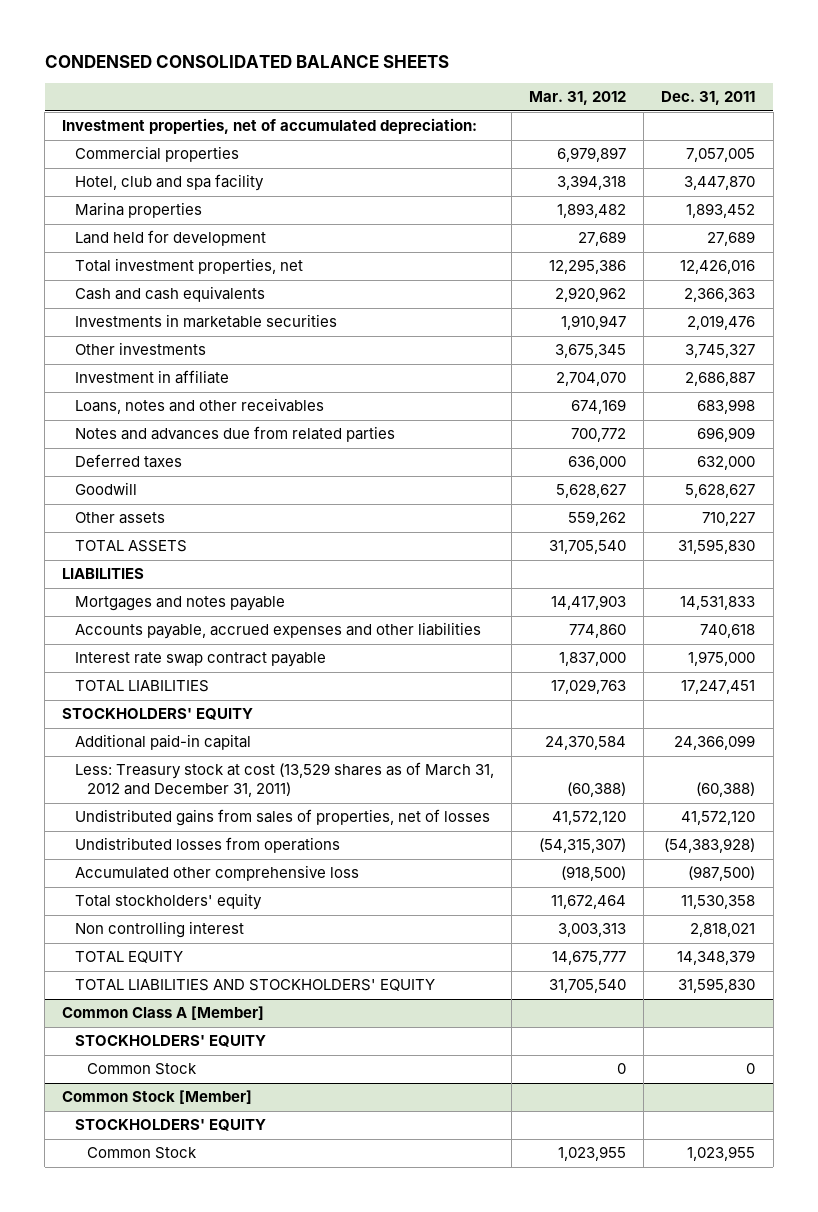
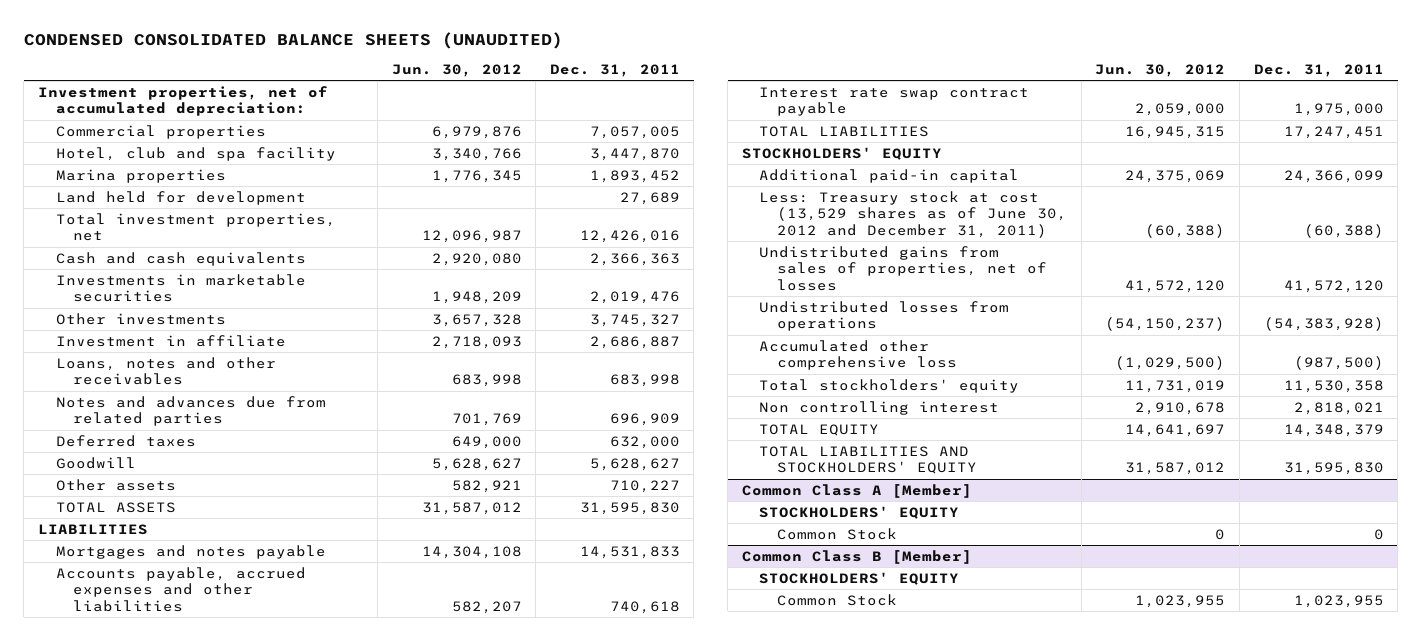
[44,54,449,68] CONDENSED CONSOLIDATED BALANCE SHEETS -> [23,31,563,49] CONDENSED CONSOLIDATED BALANCE SHEETS (UNAUDITED)
[529,91,627,106] Mar. 31, 2012 -> none
none -> [391,63,522,77] Jun. 30, 2012
[74,762,494,798] Less: Treasury stock at cost (13,529 shares as of March 31, 2012 and December 31, 2011) -> [759,190,1068,238] Less: Treasury stock at cost (13,529 shares as of June 30, 2012 and December 31, 2011)
[62,1090,253,1105] Common Stock [Member] -> none
none -> [741,549,972,564] Common Class B [Member]

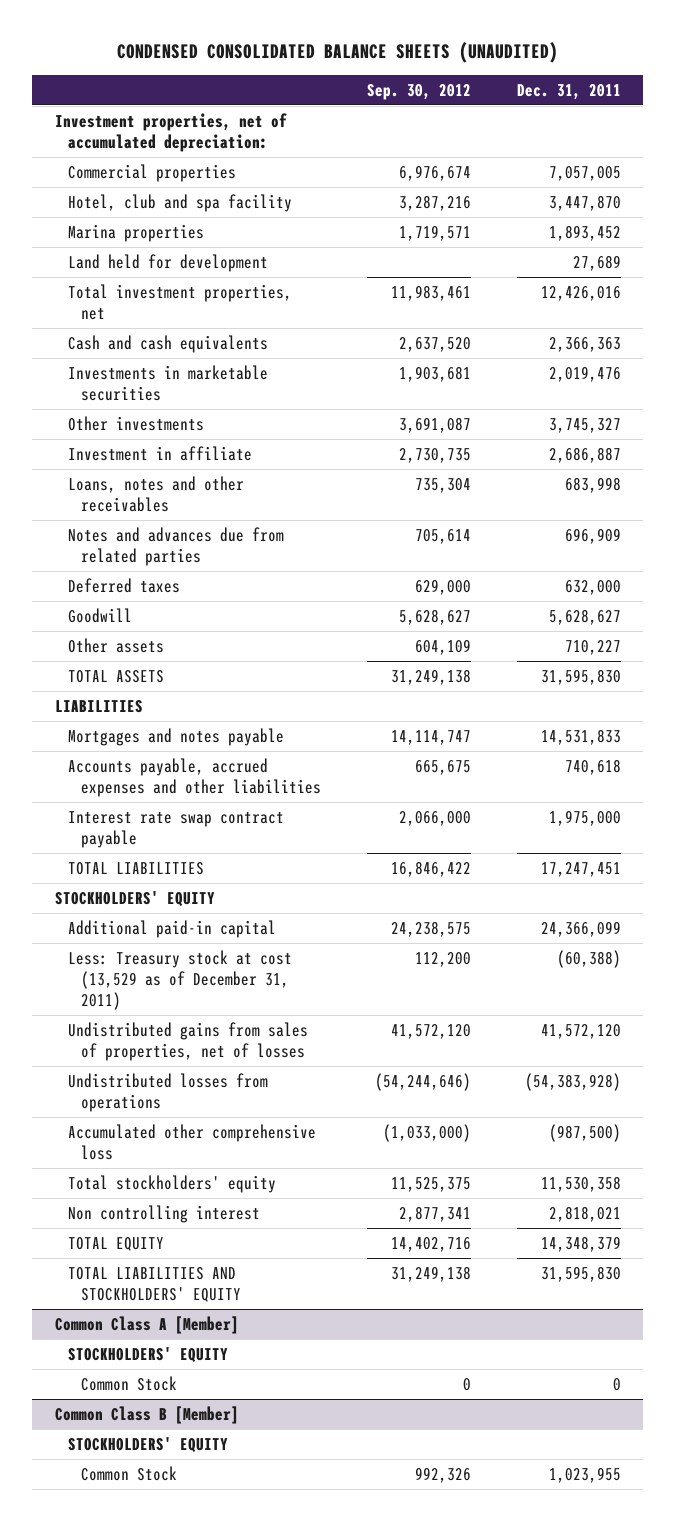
[391,63,522,77] Jun. 30, 2012 -> none
none -> [366,83,471,100] Sep. 30, 2012
[759,190,1068,238] Less: Treasury stock at cost (13,529 shares as of June 30, 2012 and December 31, 2011) -> [68,949,293,1010] Less: Treasury stock at cost (13,529 as of December 31, 2011)

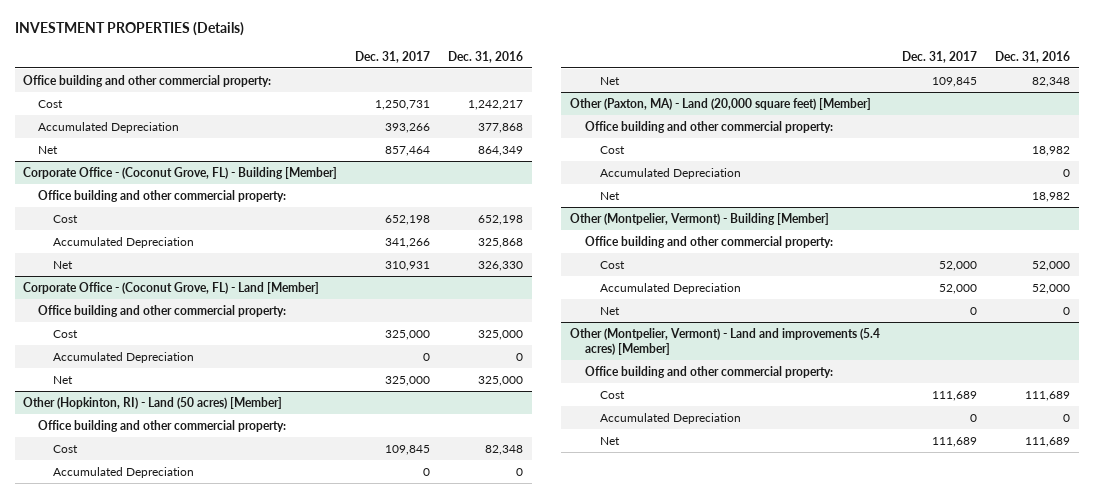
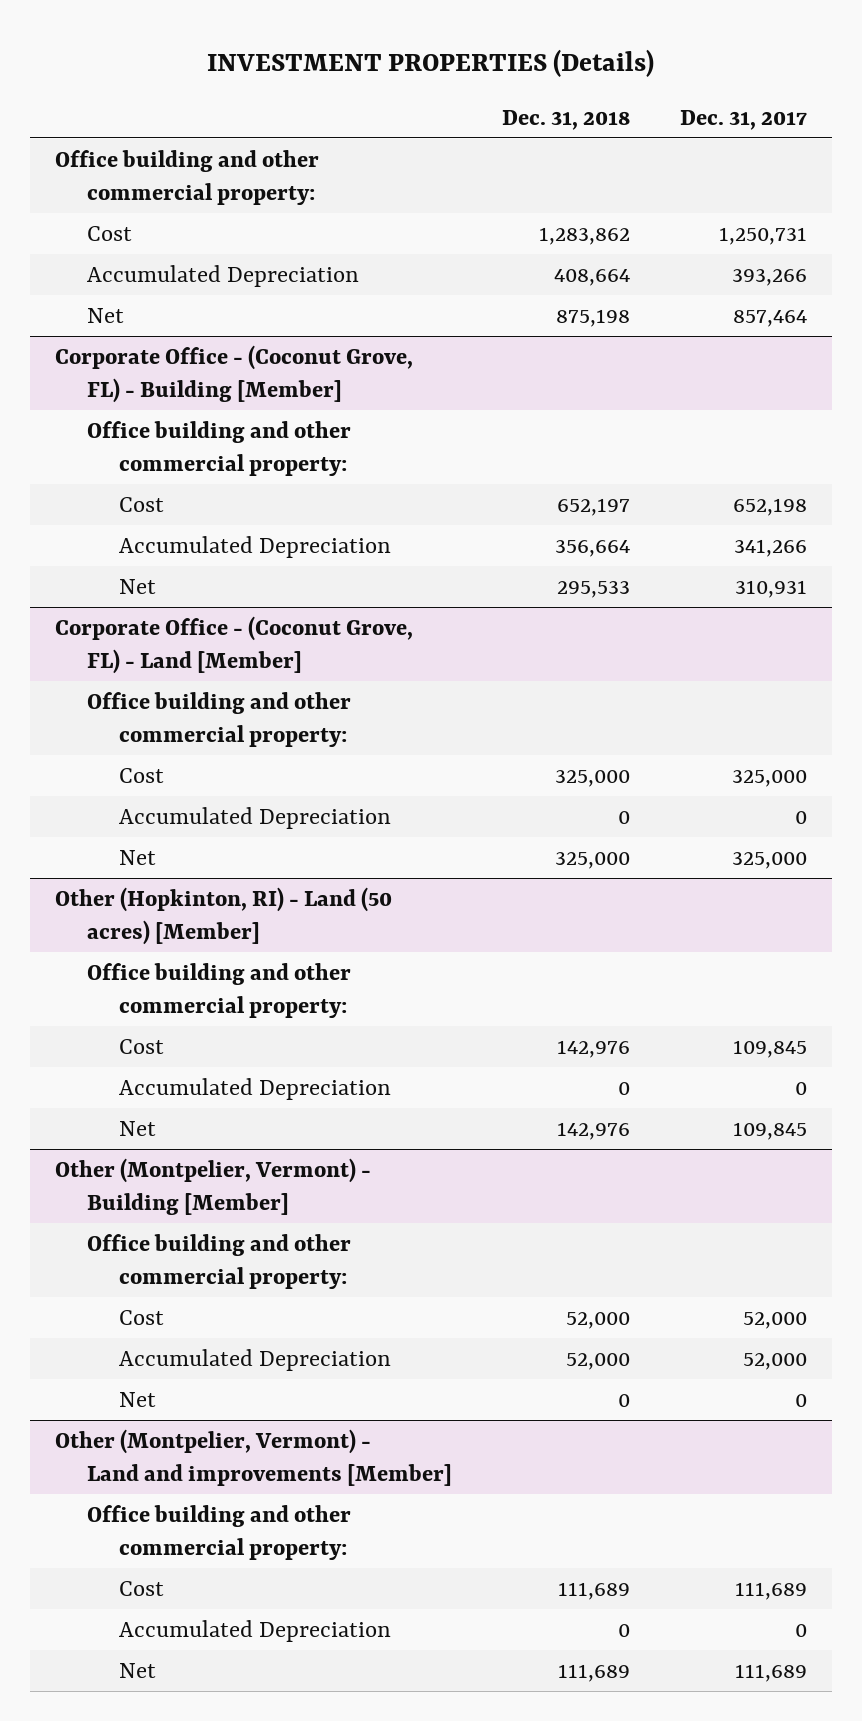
[447,50,523,63] Dec. 31, 2016 -> none
none -> [501,109,630,130] Dec. 31, 2018
[570,97,872,110] Other (Paxton, MA) - Land (20,000 square feet) [Member] -> none
[585,120,834,133] Office building and other commercial property: -> none
[600,145,626,154] Cost -> none
[600,167,742,179] Accumulated Depreciation -> none
[600,191,621,200] Net -> none
[570,327,881,356] Other (Montpelier, Vermont) - Land and improvements (5.4 acres) [Member] -> [54,1429,452,1487] Other (Montpelier, Vermont) - Land and improvements [Member]

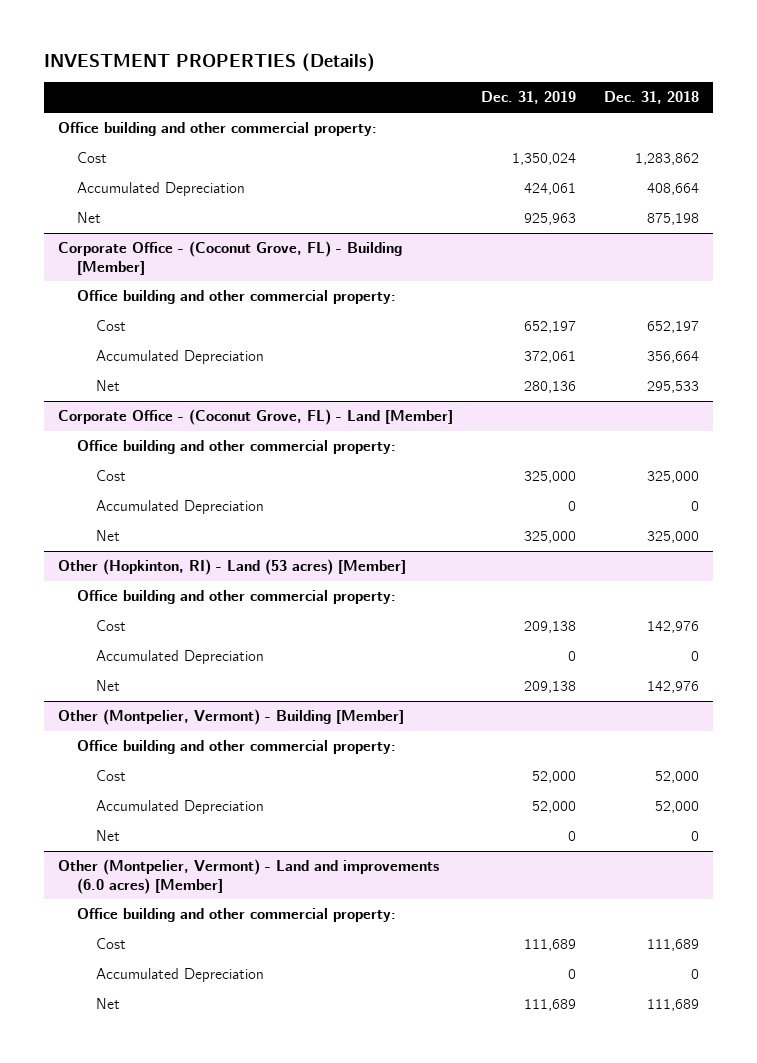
[679,109,807,130] Dec. 31, 2017 -> none
none -> [480,91,576,105] Dec. 31, 2019
[54,887,392,946] Other (Hopkinton, RI) - Land (50 acres) [Member] -> [57,559,406,576] Other (Hopkinton, RI) - Land (53 acres) [Member]
[54,1429,452,1487] Other (Montpelier, Vermont) - Land and improvements [Member] -> [57,859,439,894] Other (Montpelier, Vermont) - Land and improvements (6.0 acres) [Member]

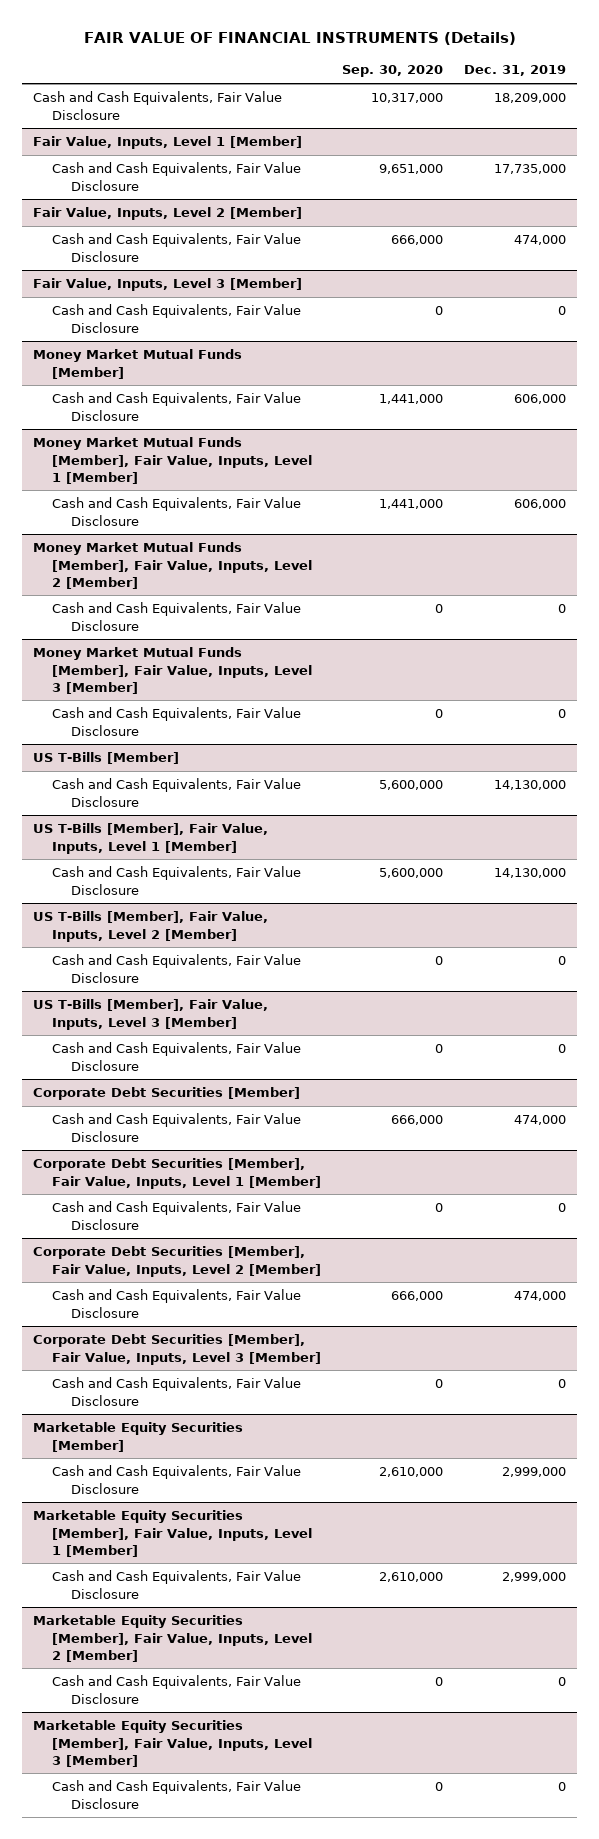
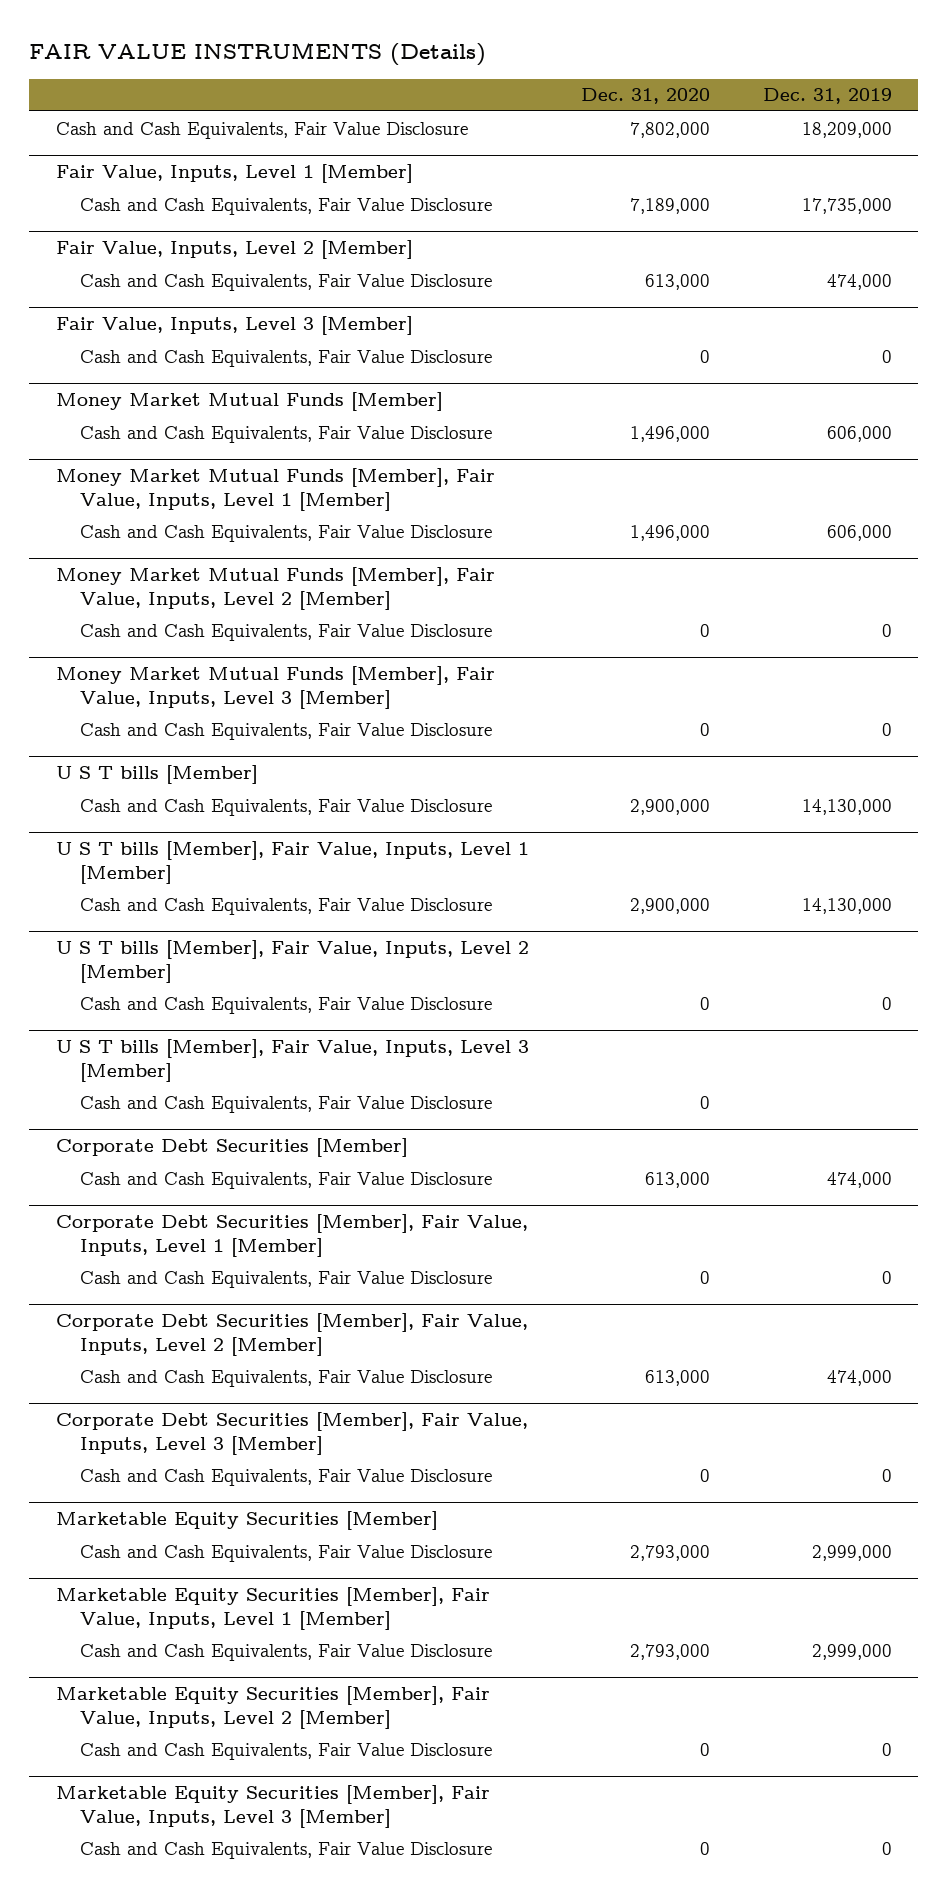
[83,31,516,45] FAIR VALUE OF FINANCIAL INSTRUMENTS (Details) -> [29,42,487,67] FAIR VALUE INSTRUMENTS (Details)
[342,65,444,78] Sep. 30, 2020 -> none
none -> [581,88,711,105] Dec. 31, 2020
[32,752,179,765] US T-Bills [Member] -> [55,765,258,785] U S T bills [Member]
[32,823,268,854] US T-Bills [Member], Fair Value, Inputs, Level 1 [Member] -> [55,841,529,885] U S T bills [Member], Fair Value, Inputs, Level 1 [Member]
[52,954,302,983] Cash and Cash Equivalents, Fair Value Disclosure -> none
[32,999,268,1030] US T-Bills [Member], Fair Value, Inputs, Level 3 [Member] -> none
[32,911,268,942] US T-Bills [Member], Fair Value, Inputs, Level 2 [Member] -> [55,940,529,984] U S T bills [Member], Fair Value, Inputs, Level 2 [Member]
none -> [55,1039,529,1083] U S T bills [Member], Fair Value, Inputs, Level 3 [Member]
none -> [80,1095,493,1113] Cash and Cash Equivalents, Fair Value Disclosure

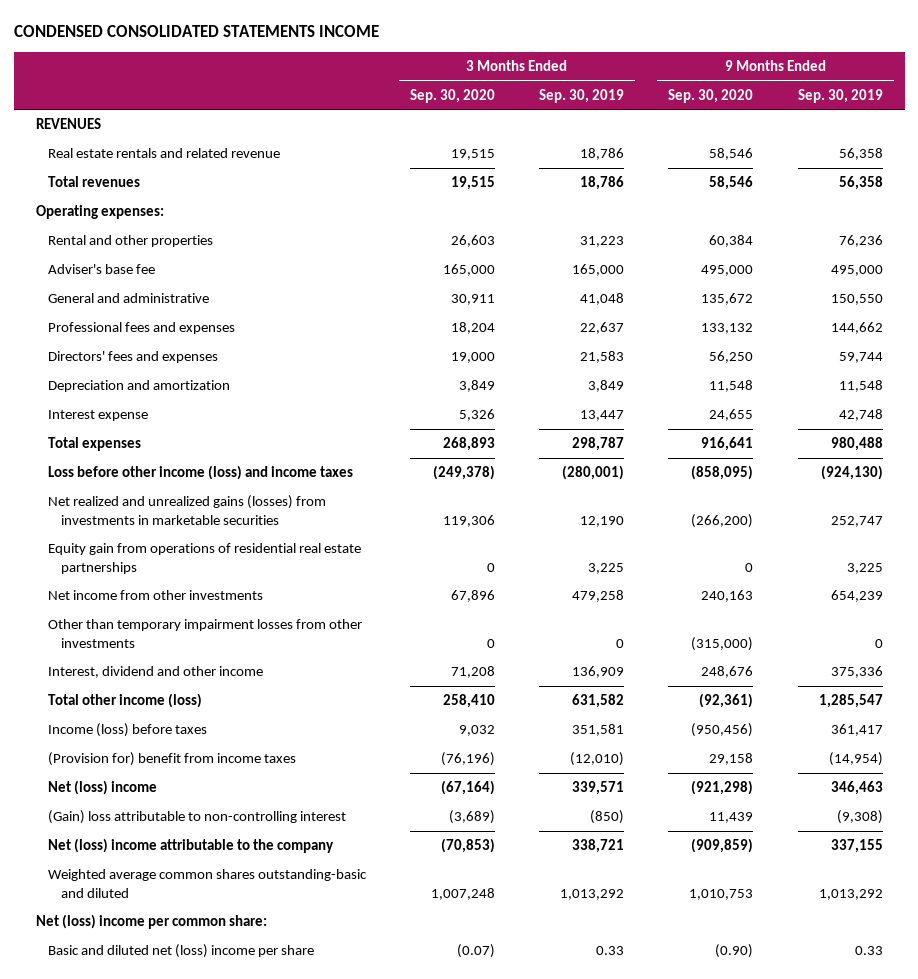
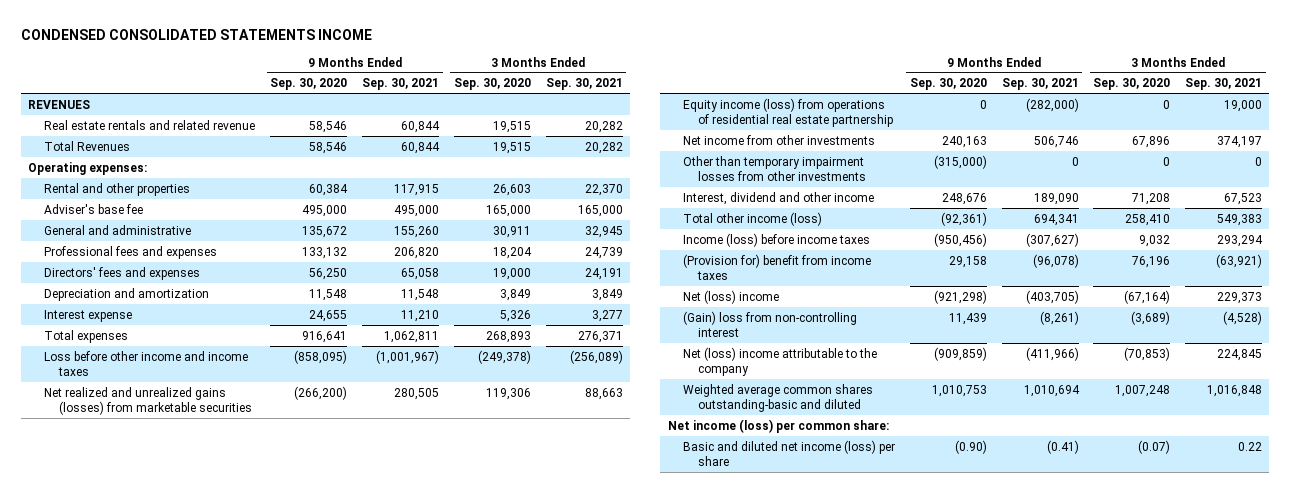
[539,88,625,103] Sep. 30, 2019 -> none
[797,88,883,103] Sep. 30, 2019 -> none
none -> [362,78,440,91] Sep. 30, 2021
none -> [545,78,623,91] Sep. 30, 2021
[48,176,141,188] Total revenues -> [43,140,130,151] Total Revenues
[48,465,354,481] Loss before other income (loss) and income taxes -> [43,350,248,377] Loss before other income and income taxes
[48,495,327,525] Net realized and unrealized gains (losses) from investments in marketable securities -> [43,386,253,416] Net realized and unrealized gains (losses) from marketable securities
[48,543,362,574] Equity gain from operations of residential real estate partnerships -> [683,97,894,128] Equity income (loss) from operations of residential real estate partnership
[48,723,208,738] Income (loss) before taxes -> [683,232,871,247] Income (loss) before income taxes
[441,752,496,767] (76,196) -> [1132,255,1171,268] 76,196
[48,810,347,825] (Gain) loss attributable to non-controlling interest -> [683,310,858,338] (Gain) loss from non-controlling interest
[35,914,267,930] Net (loss) income per common share: -> [667,418,889,433] Net income (loss) per common share:
[48,944,315,959] Basic and diluted net (loss) income per share -> [683,439,896,467] Basic and diluted net income (loss) per share

